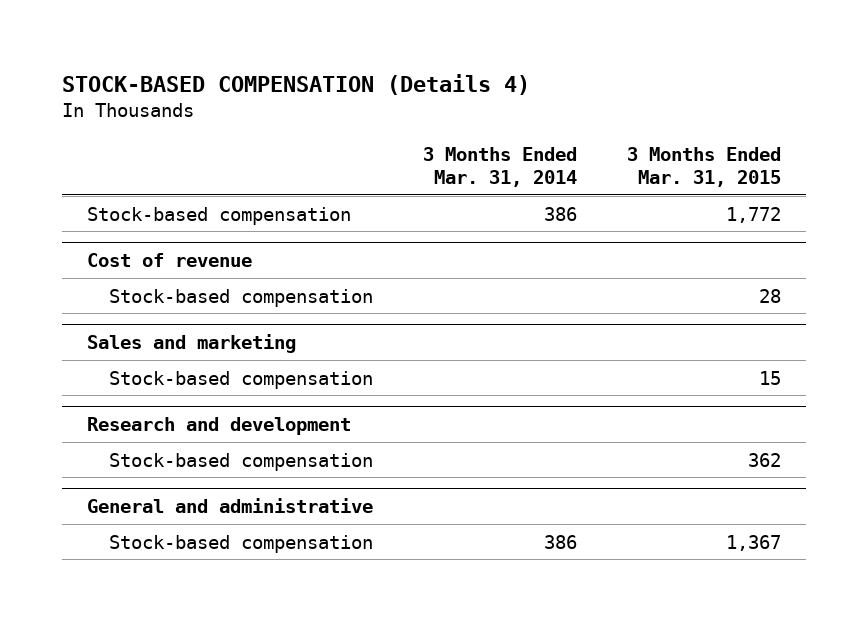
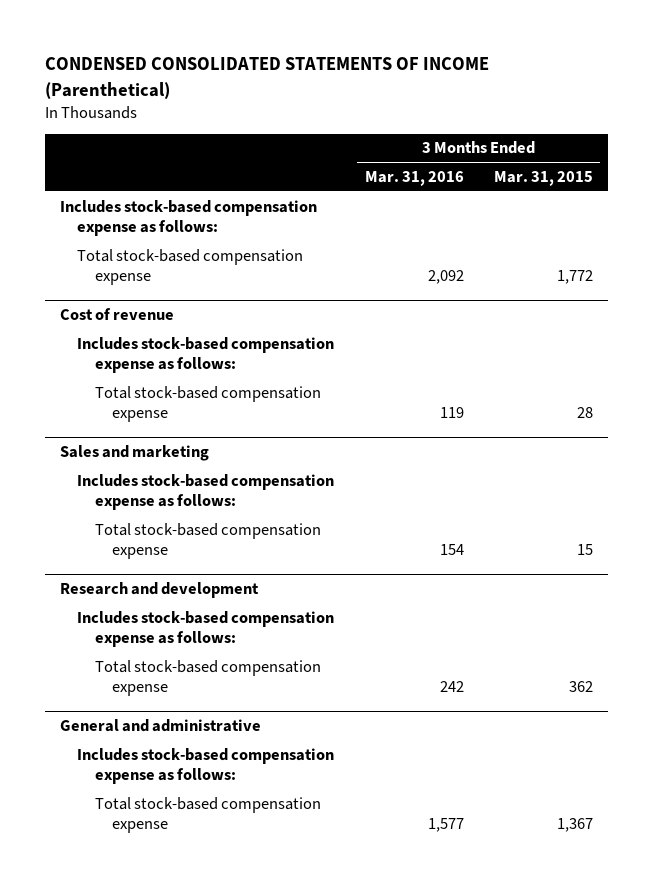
[61,73,530,95] STOCK-BASED COMPENSATION (Details 4) -> [44,57,489,99] CONDENSED CONSOLIDATED STATEMENTS OF INCOME (Parenthetical)
[422,147,577,188] 3 Months Ended Mar. 31, 2014 -> none
none -> [364,170,464,186] Mar. 31, 2016
none -> [60,199,318,237] Includes stock-based compensation expense as follows:
[86,206,351,225] Stock-based compensation -> [77,248,304,286] Total stock-based compensation expense
none -> [77,336,335,374] Includes stock-based compensation expense as follows:
[108,288,373,307] Stock-based compensation -> [94,385,321,423] Total stock-based compensation expense
none -> [77,473,335,511] Includes stock-based compensation expense as follows:
[108,370,373,389] Stock-based compensation -> [94,522,321,560] Total stock-based compensation expense
none -> [77,610,335,648] Includes stock-based compensation expense as follows:
[108,452,373,471] Stock-based compensation -> [94,659,321,697] Total stock-based compensation expense
none -> [77,747,335,785] Includes stock-based compensation expense as follows:
[108,534,373,553] Stock-based compensation -> [94,796,321,834] Total stock-based compensation expense

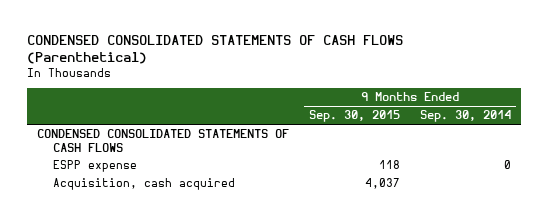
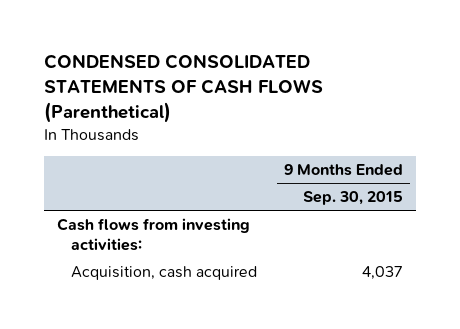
[420,110,512,123] Sep. 30, 2014 -> none
[37,129,290,152] CONDENSED CONSOLIDATED STATEMENTS OF CASH FLOWS -> none
[53,160,138,173] ESPP expense -> none
none -> [56,218,250,251] Cash flows from investing activities:

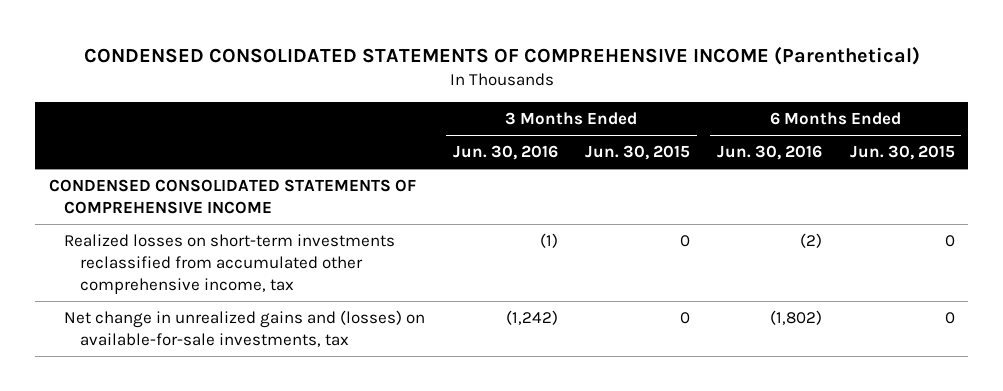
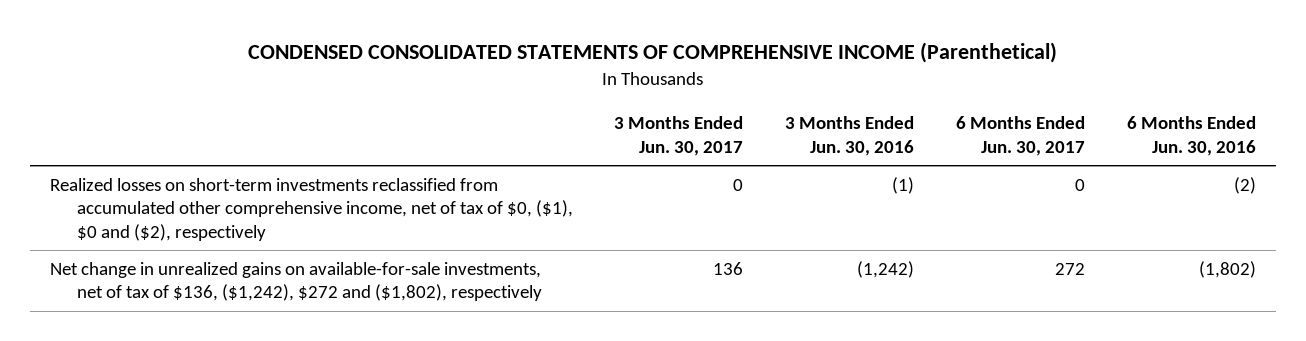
[584,145,690,161] Jun. 30, 2015 -> none
[849,145,955,161] Jun. 30, 2015 -> none
none -> [614,116,744,156] 3 Months Ended Jun. 30, 2017
none -> [955,116,1085,156] 6 Months Ended Jun. 30, 2017
[48,178,416,214] CONDENSED CONSOLIDATED STATEMENTS OF COMPREHENSIVE INCOME -> none
[64,233,396,294] Realized losses on short-term investments reclassified from accumulated other comprehensive income, tax -> [50,178,573,241] Realized losses on short-term investments reclassified from accumulated other comprehensive income, net of tax of $0, ($1), $0 and ($2), respectively
[64,309,426,347] Net change in unrealized gains and (losses) on available-for-sale investments, tax -> [50,262,542,302] Net change in unrealized gains on available-for-sale investments, net of tax of $136, ($1,242), $272 and ($1,802), respectively

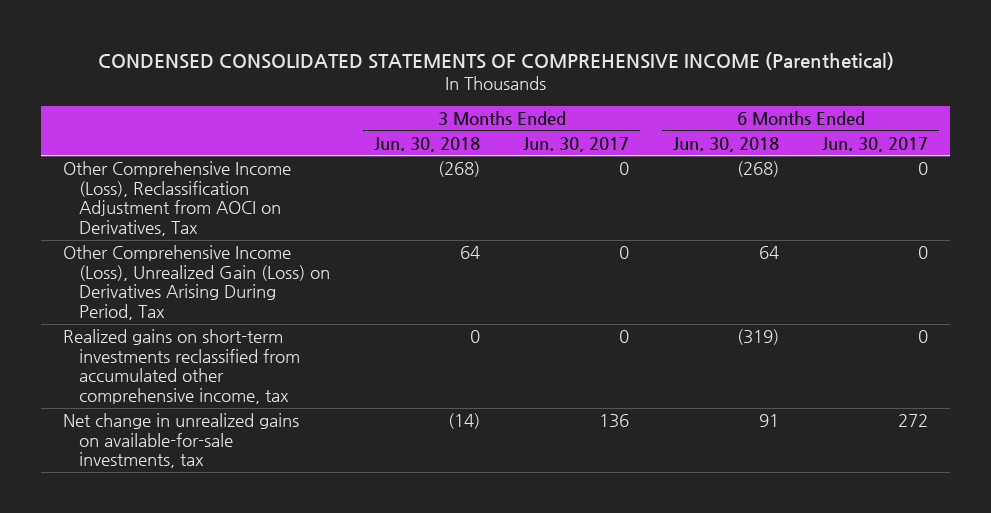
[785,116,915,156] 3 Months Ended Jun. 30, 2016 -> none
[1126,116,1256,156] 6 Months Ended Jun. 30, 2016 -> none
none -> [373,136,480,152] Jun. 30, 2018
none -> [672,136,779,152] Jun. 30, 2018
none -> [62,161,291,237] Other Comprehensive Income (Loss), Reclassification Adjustment from AOCI on Derivatives, Tax
none -> [62,245,331,321] Other Comprehensive Income (Loss), Unrealized Gain (Loss) on Derivatives Arising During Period, Tax
[50,178,573,241] Realized losses on short-term investments reclassified from accumulated other comprehensive income, net of tax of $0, ($1), $0 and ($2), respectively -> [62,329,301,405] Realized gains on short-term investments reclassified from accumulated other comprehensive income, tax
[50,262,542,302] Net change in unrealized gains on available-for-sale investments, net of tax of $136, ($1,242), $272 and ($1,802), respectively -> [62,413,299,469] Net change in unrealized gains on available-for-sale investments, tax

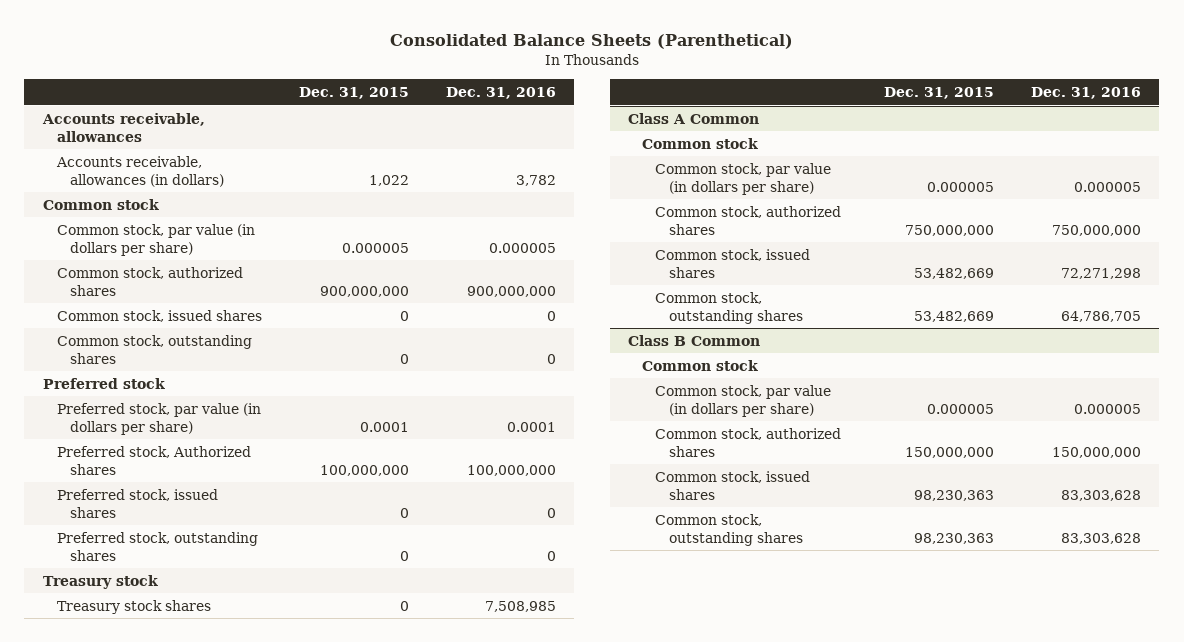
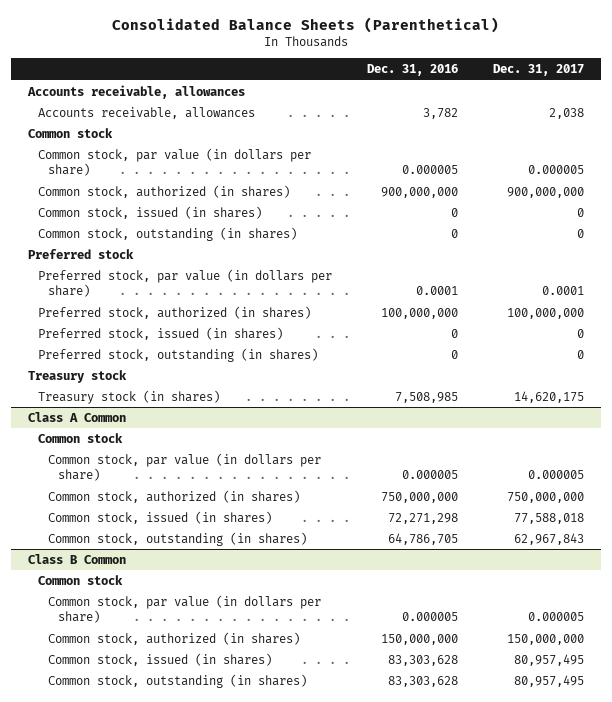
[298,87,409,100] Dec. 31, 2015 -> none
none -> [492,64,584,77] Dec. 31, 2017
[55,155,225,187] Accounts receivable, allowances (in dollars) -> [38,106,256,119] Accounts receivable, allowances
[56,266,243,296] Common stock, authorized shares -> [38,184,291,198] Common stock, authorized (in shares)
[56,309,262,322] Common stock, issued shares -> [38,205,263,219] Common stock, issued (in shares)
[56,334,252,364] Common stock, outstanding shares -> [38,226,298,241] Common stock, outstanding (in shares)
[56,445,251,475] Preferred stock, Authorized shares -> [38,305,312,319] Preferred stock, authorized (in shares)
[56,488,218,518] Preferred stock, issued shares -> [38,326,284,340] Preferred stock, issued (in shares)
[56,531,258,561] Preferred stock, outstanding shares -> [38,347,319,362] Preferred stock, outstanding (in shares)
[56,599,211,614] Treasury stock shares -> [38,389,221,404] Treasury stock (in shares)
[655,205,842,235] Common stock, authorized shares -> [48,489,301,503] Common stock, authorized (in shares)
[655,248,811,278] Common stock, issued shares -> [48,510,273,524] Common stock, issued (in shares)
[655,291,804,324] Common stock, outstanding shares -> [48,531,308,546] Common stock, outstanding (in shares)
[655,427,842,457] Common stock, authorized shares -> [48,631,301,645] Common stock, authorized (in shares)
[655,470,811,500] Common stock, issued shares -> [48,652,273,666] Common stock, issued (in shares)
[655,513,804,546] Common stock, outstanding shares -> [48,673,308,688] Common stock, outstanding (in shares)

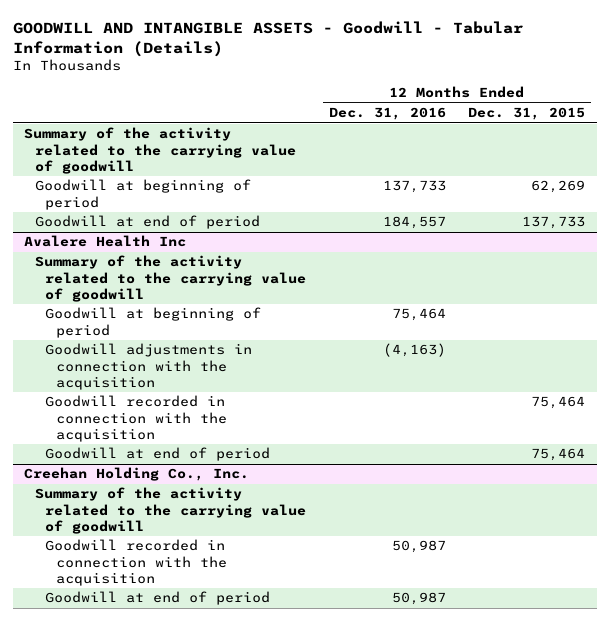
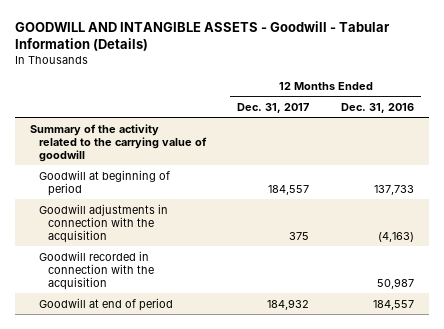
[468,107,586,121] Dec. 31, 2015 -> none
none -> [237,102,310,113] Dec. 31, 2017
[24,235,187,248] Avalere Health Inc -> none
[34,255,307,302] Summary of the activity related to the carrying value of goodwill -> none
[45,307,262,338] Goodwill at beginning of period -> none
[45,395,227,442] Goodwill recorded in connection with the acquisition -> none
[45,447,271,462] Goodwill at end of period -> none
[24,467,250,482] Creehan Holding Co., Inc. -> none
[34,487,307,534] Summary of the activity related to the carrying value of goodwill -> none
[45,591,271,606] Goodwill at end of period -> none
[34,215,260,230] Goodwill at end of period -> [39,297,174,311] Goodwill at end of period

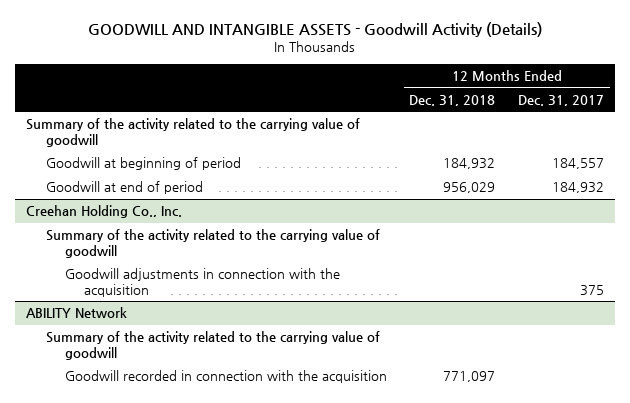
[14,20,390,52] GOODWILL AND INTANGIBLE ASSETS - Goodwill - Tabular Information (Details) -> [88,22,543,38] GOODWILL AND INTANGIBLE ASSETS - Goodwill Activity (Details)
[340,102,414,113] Dec. 31, 2016 -> none
none -> [409,94,496,106] Dec. 31, 2018
[39,297,174,311] Goodwill at end of period -> [45,181,203,195] Goodwill at end of period
none -> [26,205,183,219] Creehan Holding Co., Inc.
none -> [45,229,380,258] Summary of the activity related to the carrying value of goodwill
none -> [26,307,128,319] ABILITY Network
none -> [45,331,380,360] Summary of the activity related to the carrying value of goodwill

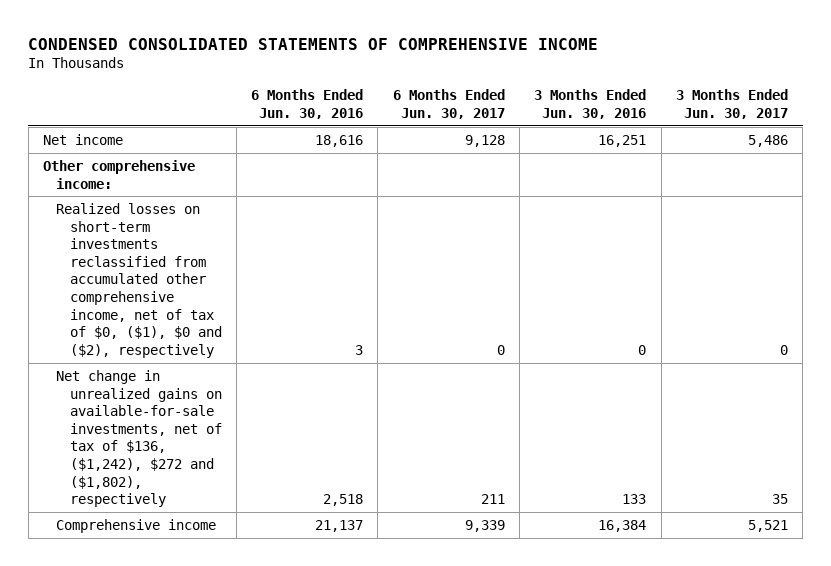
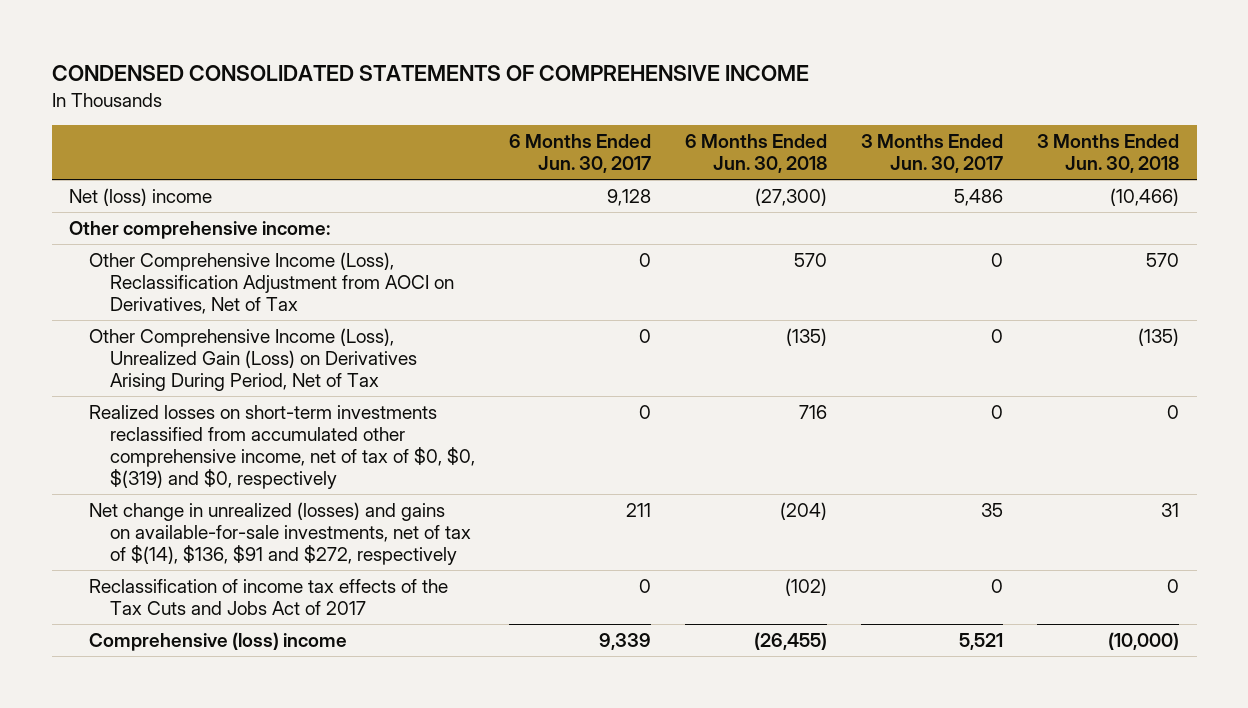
[251,89,364,119] 6 Months Ended Jun. 30, 2016 -> none
[534,89,647,119] 3 Months Ended Jun. 30, 2016 -> none
none -> [685,134,828,174] 6 Months Ended Jun. 30, 2018
none -> [1037,134,1180,174] 3 Months Ended Jun. 30, 2018
[43,133,124,145] Net income -> [68,187,212,206] Net (loss) income
none -> [89,251,454,314] Other Comprehensive Income (Loss), Reclassification Adjustment from AOCI on Derivatives, Net of Tax
none -> [89,327,417,391] Other Comprehensive Income (Loss), Unrealized Gain (Loss) on Derivatives Arising During Period, Net of Tax
[56,202,222,359] Realized losses on short-term investments reclassified from accumulated other comprehensive income, net of tax of $0, ($1), $0 and ($2), respectively -> [89,404,475,489] Realized losses on short-term investments reclassified from accumulated other comprehensive income, net of tax of $0, $0, $(319) and $0, respectively
[56,369,222,508] Net change in unrealized gains on available-for-sale investments, net of tax of $136, ($1,242), $272 and ($1,802), respectively -> [89,501,471,565] Net change in unrealized (losses) and gains on available-for-sale investments, net of tax of $(14), $136, $91 and $272, respectively
none -> [89,578,449,615] Reclassification of income tax effects of the Tax Cuts and Jobs Act of 2017
[56,518,217,533] Comprehensive income -> [89,631,348,651] Comprehensive (loss) income

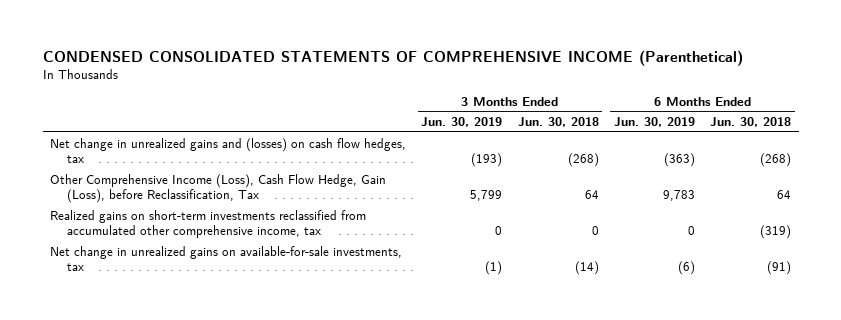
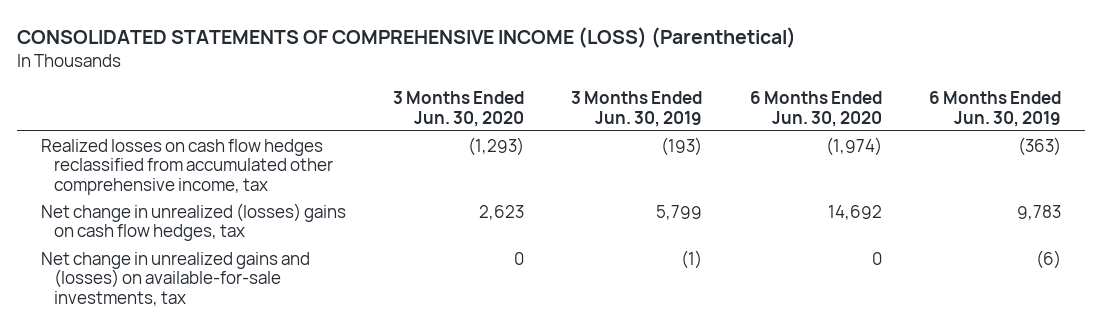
[42,49,743,66] CONDENSED CONSOLIDATED STATEMENTS OF COMPREHENSIVE INCOME (Parenthetical) -> [17,26,797,48] CONSOLIDATED STATEMENTS OF COMPREHENSIVE INCOME (LOSS) (Parenthetical)
[517,117,599,128] Jun. 30, 2018 -> none
[710,117,792,128] Jun. 30, 2018 -> none
none -> [393,90,525,127] 3 Months Ended Jun. 30, 2020
none -> [749,90,882,127] 6 Months Ended Jun. 30, 2020
[50,209,367,239] Realized gains on short-term investments reclassified from accumulated other comprehensive income, tax -> none
[50,137,407,164] Net change in unrealized gains and (losses) on cash flow hedges, tax -> [40,138,334,196] Realized losses on cash flow hedges reclassified from accumulated other comprehensive income, tax
[50,173,387,204] Other Comprehensive Income (Loss), Cash Flow Hedge, Gain (Loss), before Reclassification, Tax -> [40,202,346,242] Net change in unrealized (losses) gains on cash flow hedges, tax
[50,245,403,272] Net change in unrealized gains on available-for-sale investments, tax -> [40,251,310,307] Net change in unrealized gains and (losses) on available-for-sale investments, tax

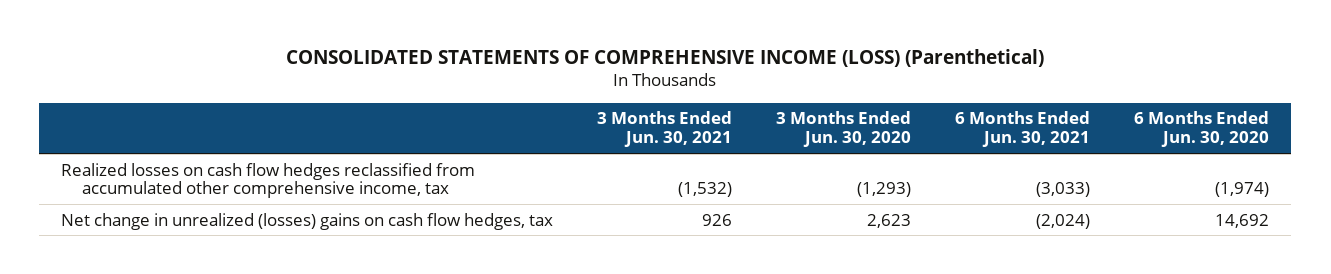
[571,90,703,127] 3 Months Ended Jun. 30, 2019 -> none
[928,90,1061,127] 6 Months Ended Jun. 30, 2019 -> none
none -> [597,111,733,148] 3 Months Ended Jun. 30, 2021
none -> [955,111,1091,148] 6 Months Ended Jun. 30, 2021
[40,251,310,307] Net change in unrealized gains and (losses) on available-for-sale investments, tax -> none

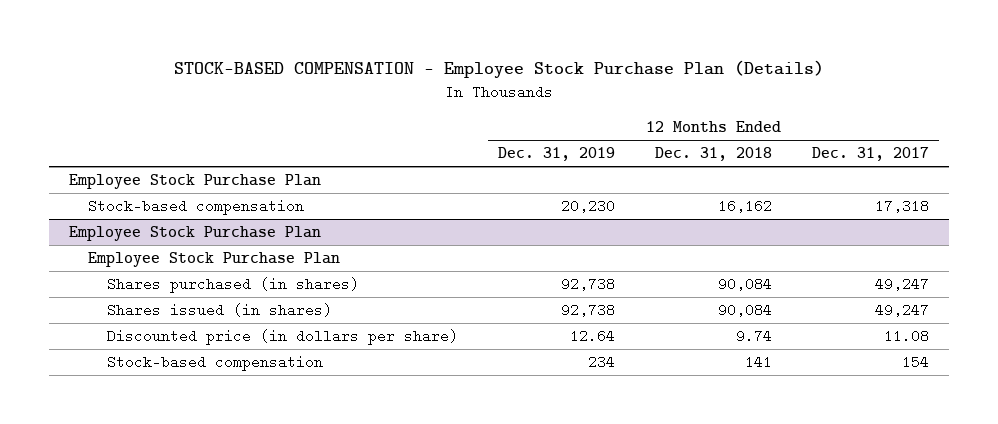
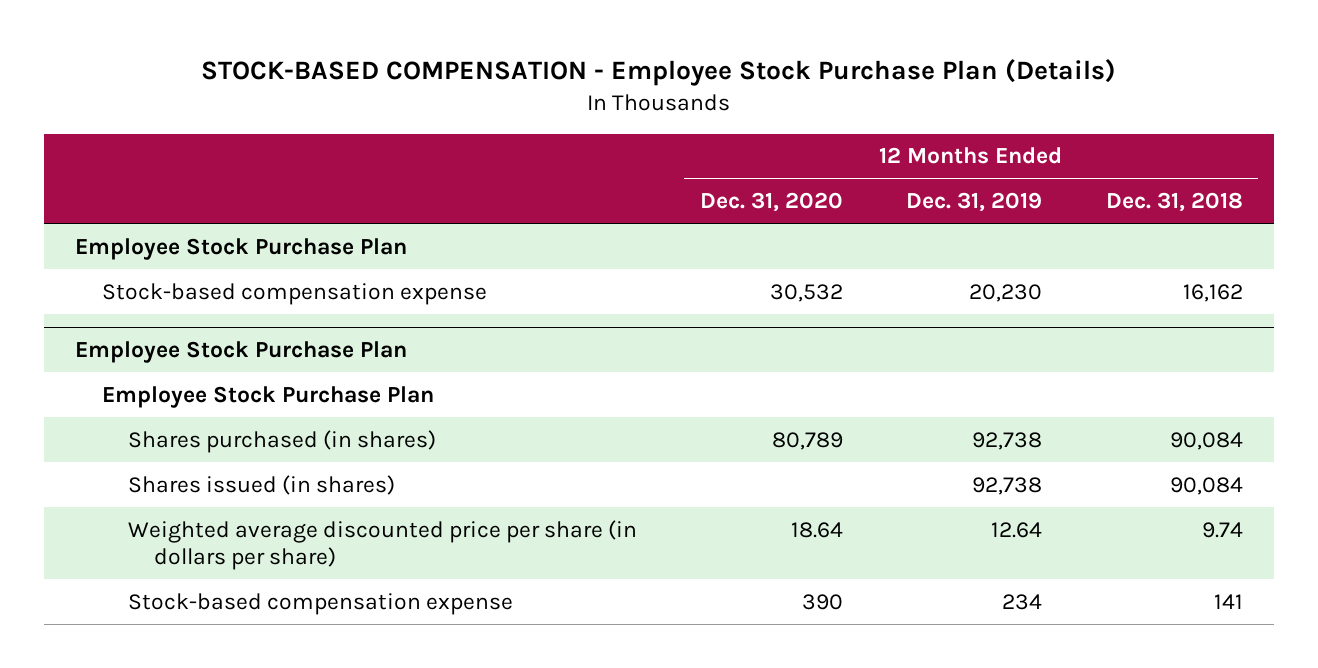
[812,147,930,162] Dec. 31, 2017 -> none
none -> [700,192,844,213] Dec. 31, 2020
[87,199,304,216] Stock-based compensation -> [101,282,487,305] Stock-based compensation expense
[107,329,459,346] Discounted price (in dollars per share) -> [128,519,638,571] Weighted average discounted price per share (in dollars per share)
[107,355,324,372] Stock-based compensation -> [128,592,514,615] Stock-based compensation expense

